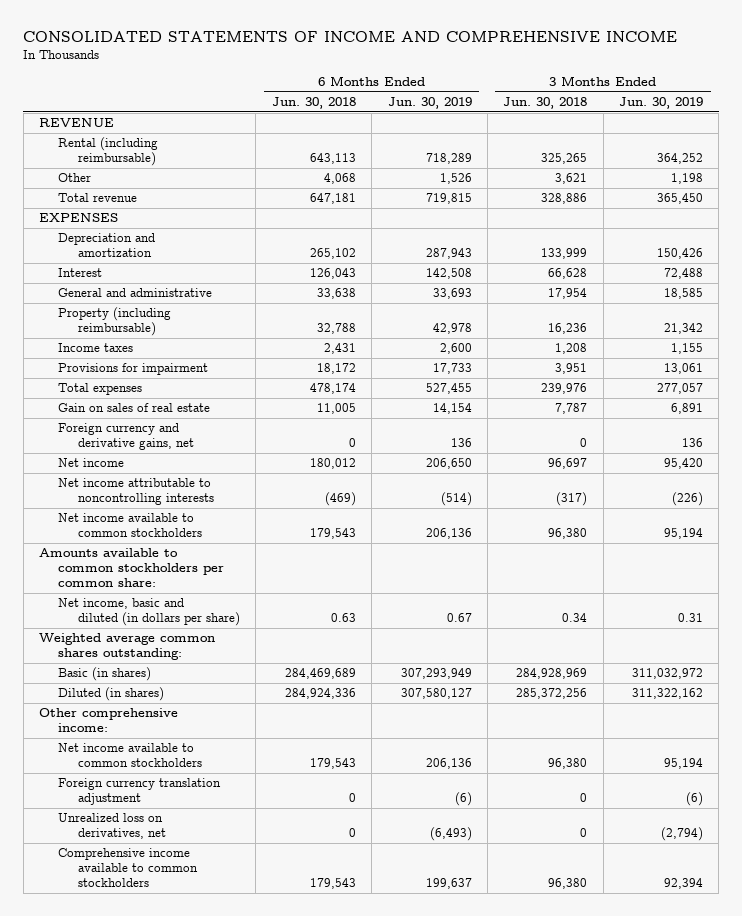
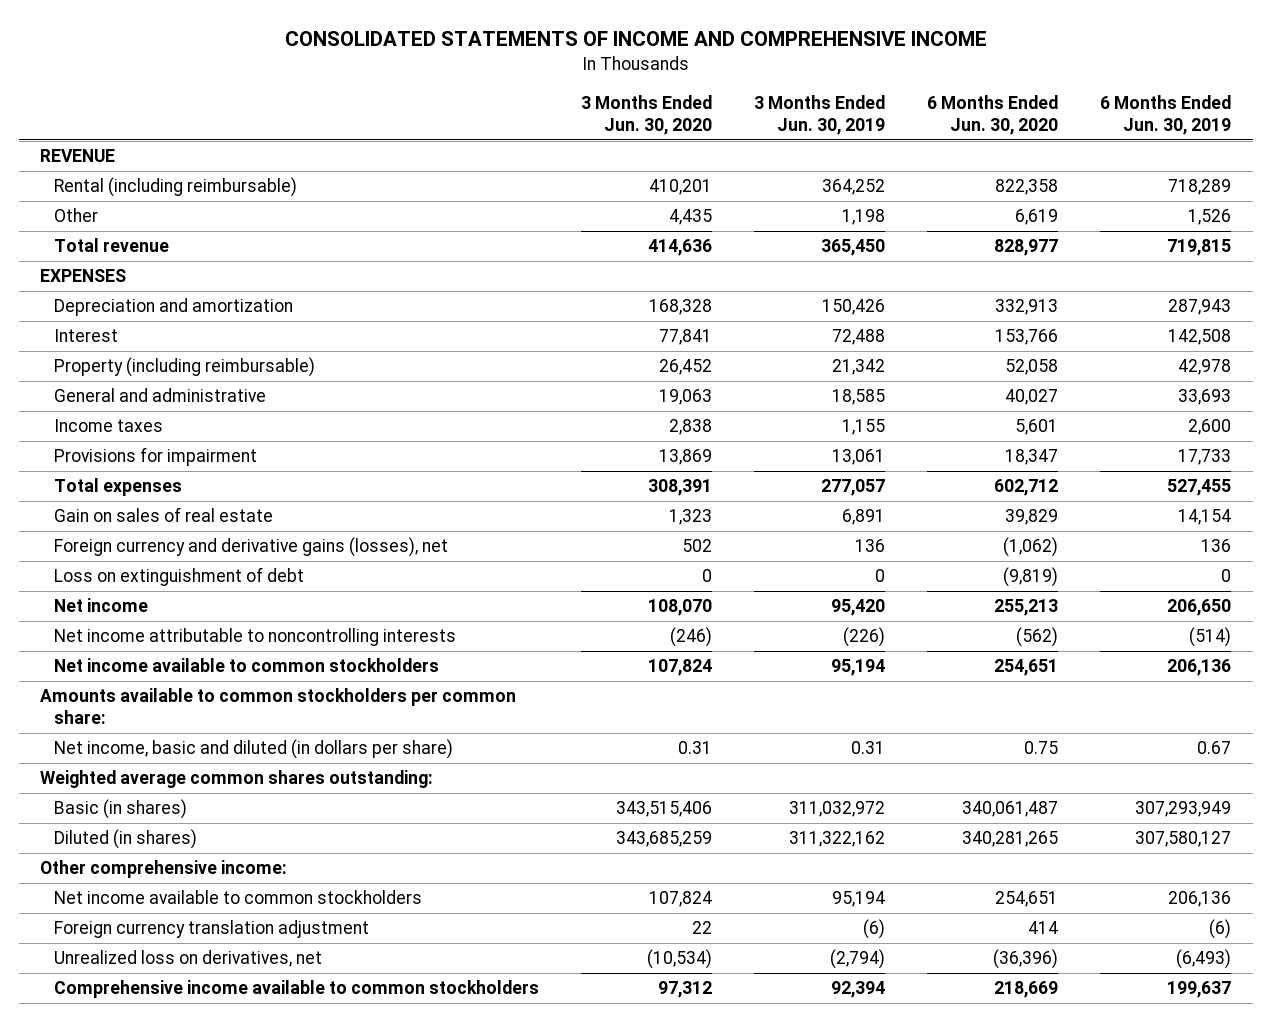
[271,96,356,109] Jun. 30, 2018 -> none
[503,96,588,109] Jun. 30, 2018 -> none
none -> [581,94,713,136] 3 Months Ended Jun. 30, 2020
none -> [927,94,1059,136] 6 Months Ended Jun. 30, 2020
[58,288,213,298] General and administrative -> [54,388,267,403] General and administrative
[58,423,195,451] Foreign currency and derivative gains, net -> [54,537,449,558] Foreign currency and derivative gains (losses), net
none -> [54,567,305,587] Loss on extinguishment of debt

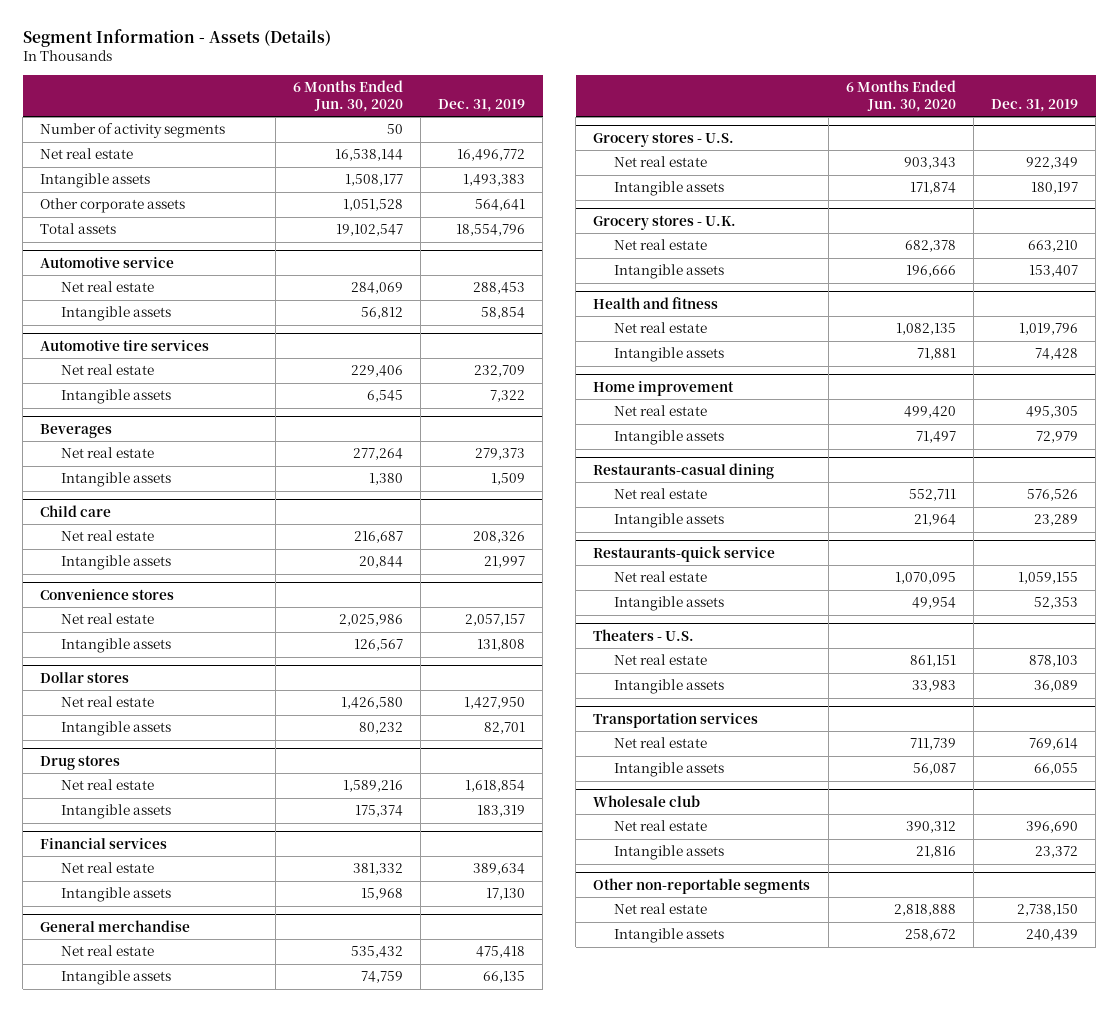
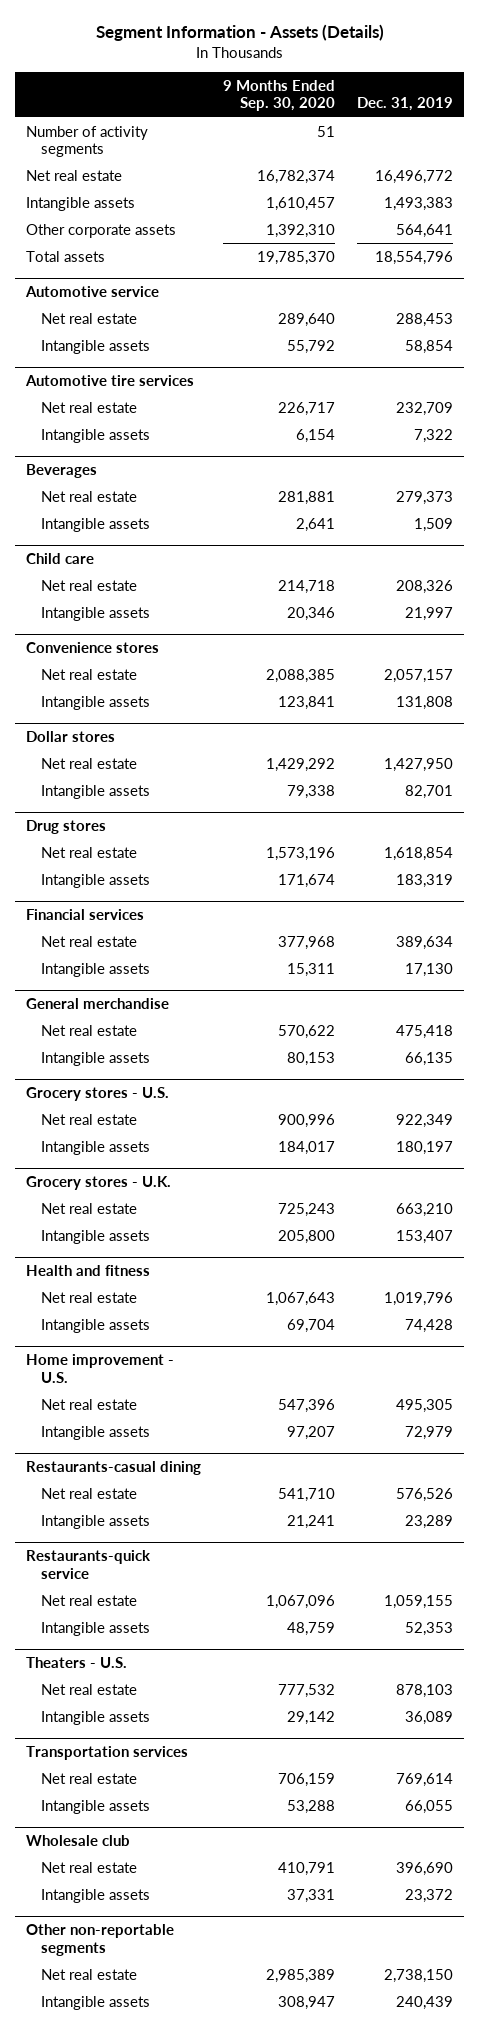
[292,79,403,112] 6 Months Ended Jun. 30, 2020 -> none
none -> [223,80,336,112] 9 Months Ended Sep. 30, 2020
[593,380,735,396] Home improvement -> [26,1354,175,1383] Home improvement - U.S.

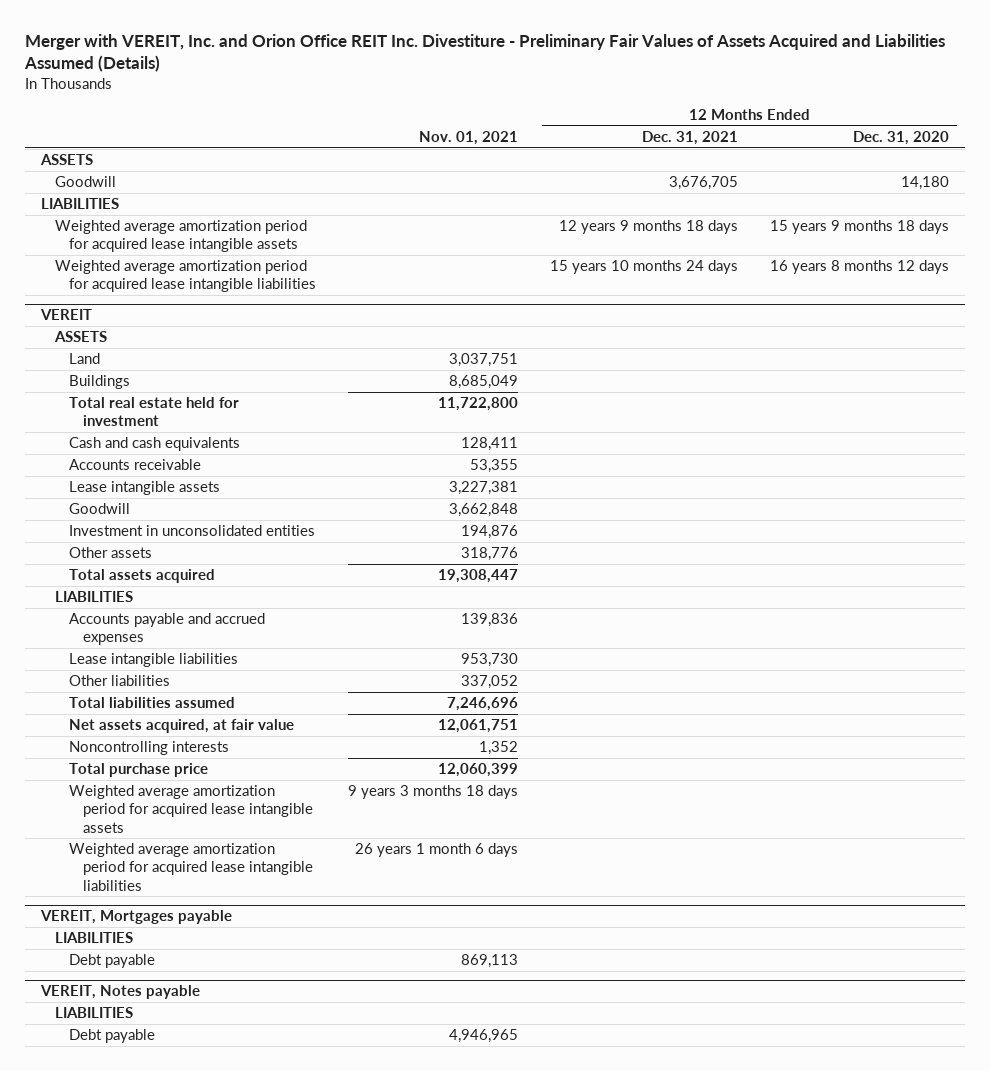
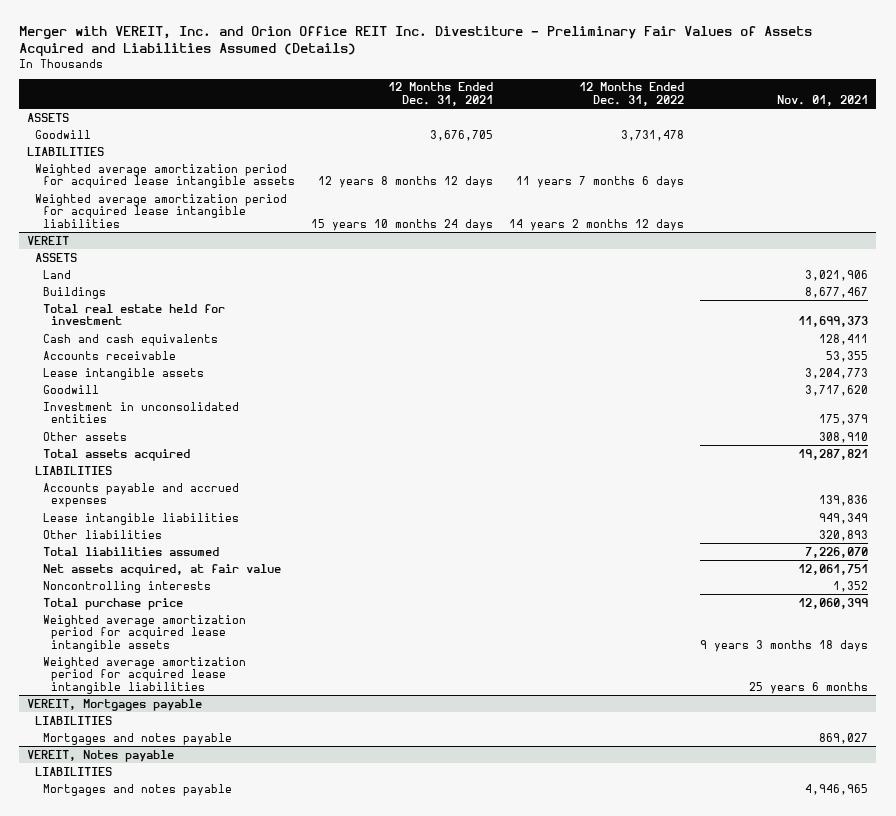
[853,130,950,145] Dec. 31, 2020 -> none
none -> [579,82,685,107] 12 Months Ended Dec. 31, 2022
[559,220,739,235] 12 years 9 months 18 days -> [318,176,494,189] 12 years 8 months 12 days
[448,353,518,368] 3,037,751 -> [805,269,869,281] 3,021,906
[448,375,518,390] 8,685,049 -> [805,286,869,298] 8,677,467
[437,397,518,412] 11,722,800 -> [798,316,869,328] 11,699,373
[448,481,518,496] 3,227,381 -> [805,367,869,379] 3,204,773
[448,503,518,518] 3,662,848 -> [805,384,869,396] 3,717,620
[460,525,518,540] 194,876 -> [819,414,869,426] 175,379
[460,547,518,562] 318,776 -> [819,431,869,443] 308,910
[437,569,518,584] 19,308,447 -> [798,448,869,460] 19,287,821
[460,653,518,668] 953,730 -> [819,512,869,524] 949,349
[460,675,518,690] 337,052 -> [819,529,869,541] 320,893
[446,697,518,712] 7,246,696 -> [805,546,869,558] 7,226,070
[354,843,518,858] 26 years 1 month 6 days -> [749,682,869,695] 25 years 6 months
[68,954,155,969] Debt payable -> [43,732,233,745] Mortgages and notes payable
[460,954,518,969] 869,113 -> [819,732,869,744] 869,027
[68,1029,155,1044] Debt payable -> [43,783,233,796] Mortgages and notes payable

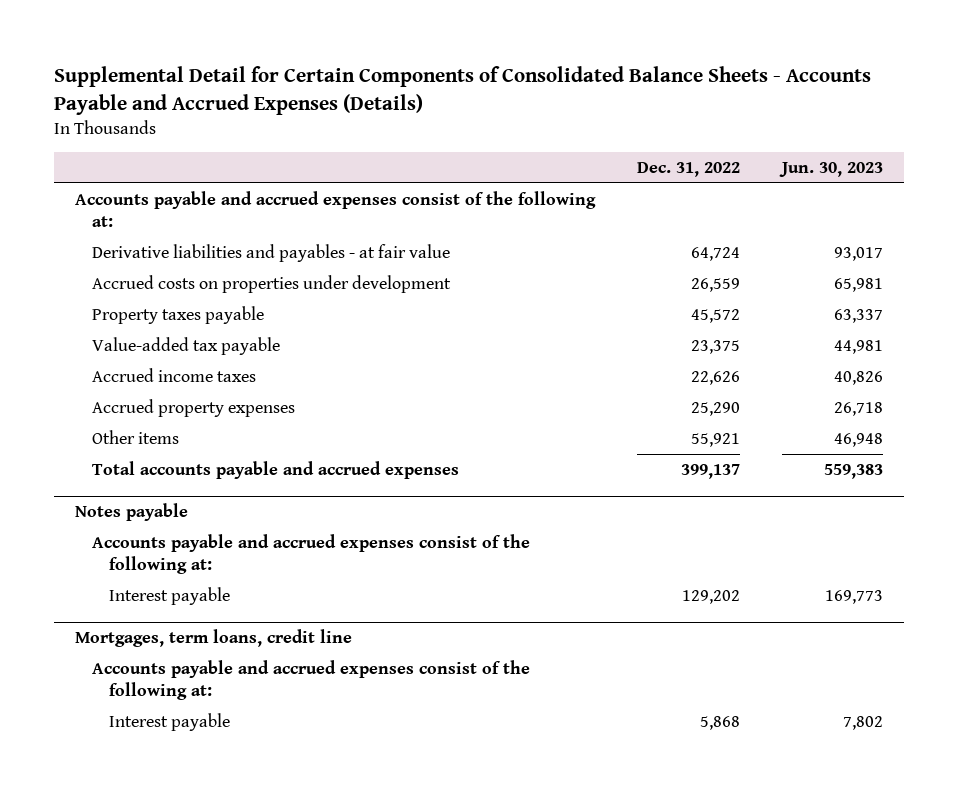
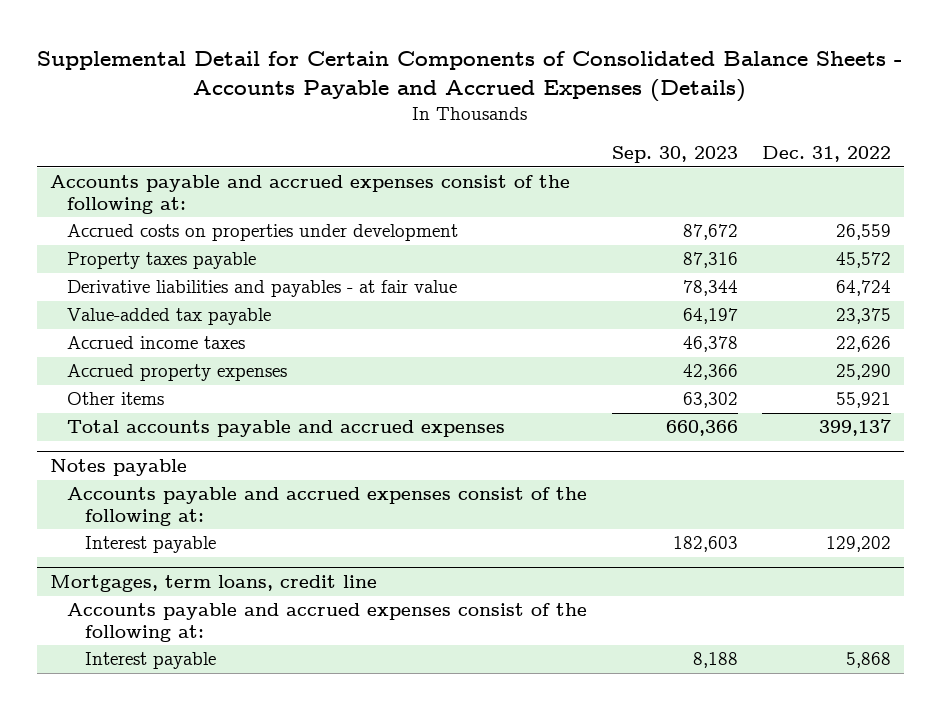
[778,162,883,178] Jun. 30, 2023 -> none
none -> [611,146,738,164] Sep. 30, 2023
[91,243,450,262] Derivative liabilities and payables - at fair value -> [67,280,458,298] Derivative liabilities and payables - at fair value

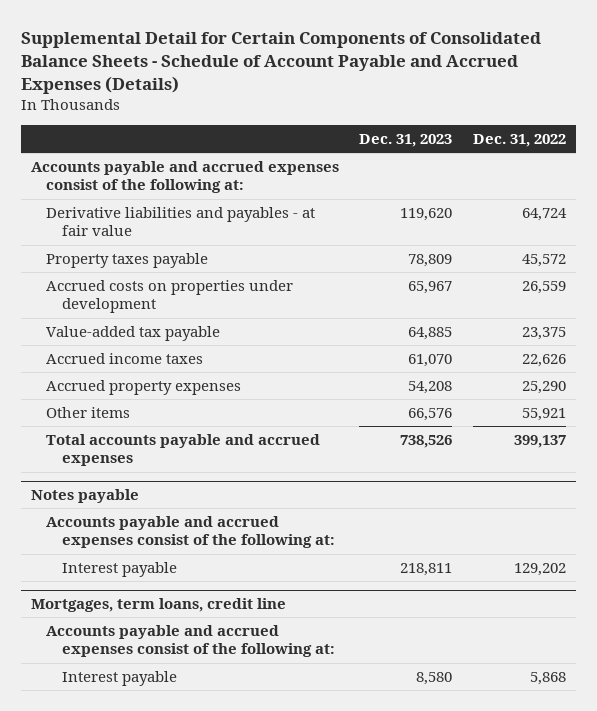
[37,51,903,103] Supplemental Detail for Certain Components of Consolidated Balance Sheets - Accounts Payable and Accrued Expenses (Details) -> [20,31,541,94] Supplemental Detail for Certain Components of Consolidated Balance Sheets - Schedule of Account Payable and Accrued Expenses (Details)
[611,146,738,164] Sep. 30, 2023 -> none
none -> [359,133,453,147] Dec. 31, 2023
[67,252,257,270] Property taxes payable -> [46,252,209,268] Property taxes payable
[67,224,459,242] Accrued costs on properties under development -> [46,279,294,314] Accrued costs on properties under development

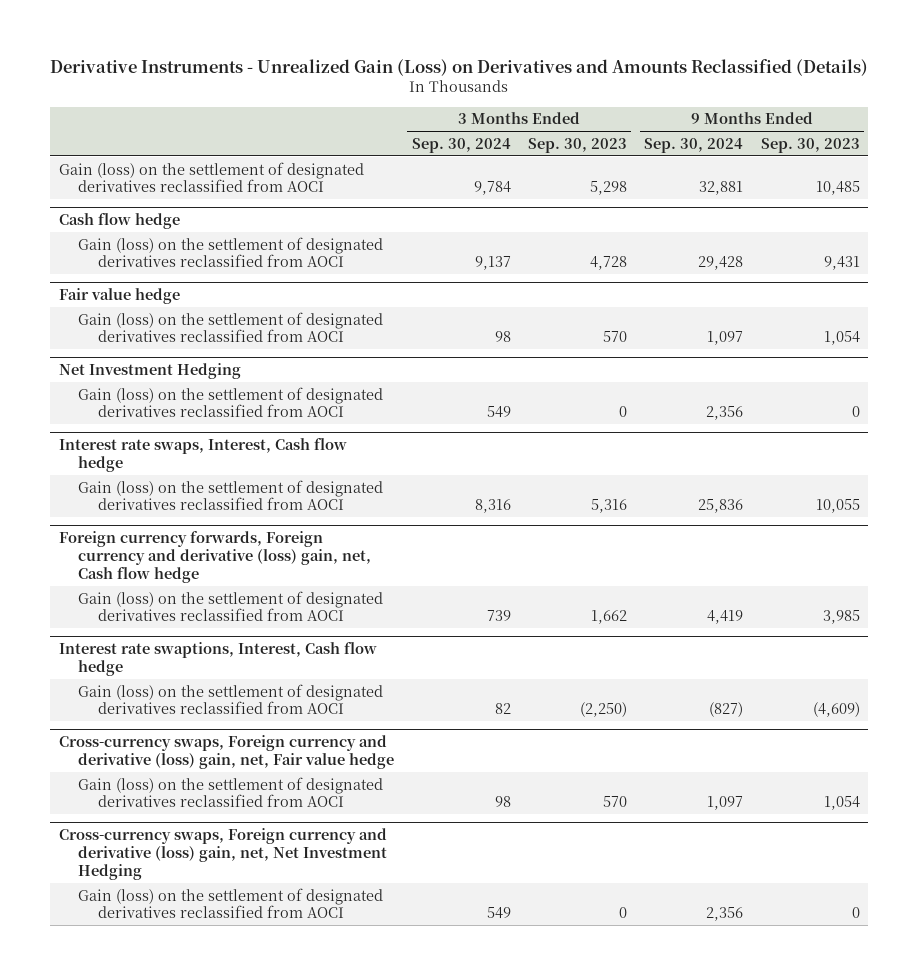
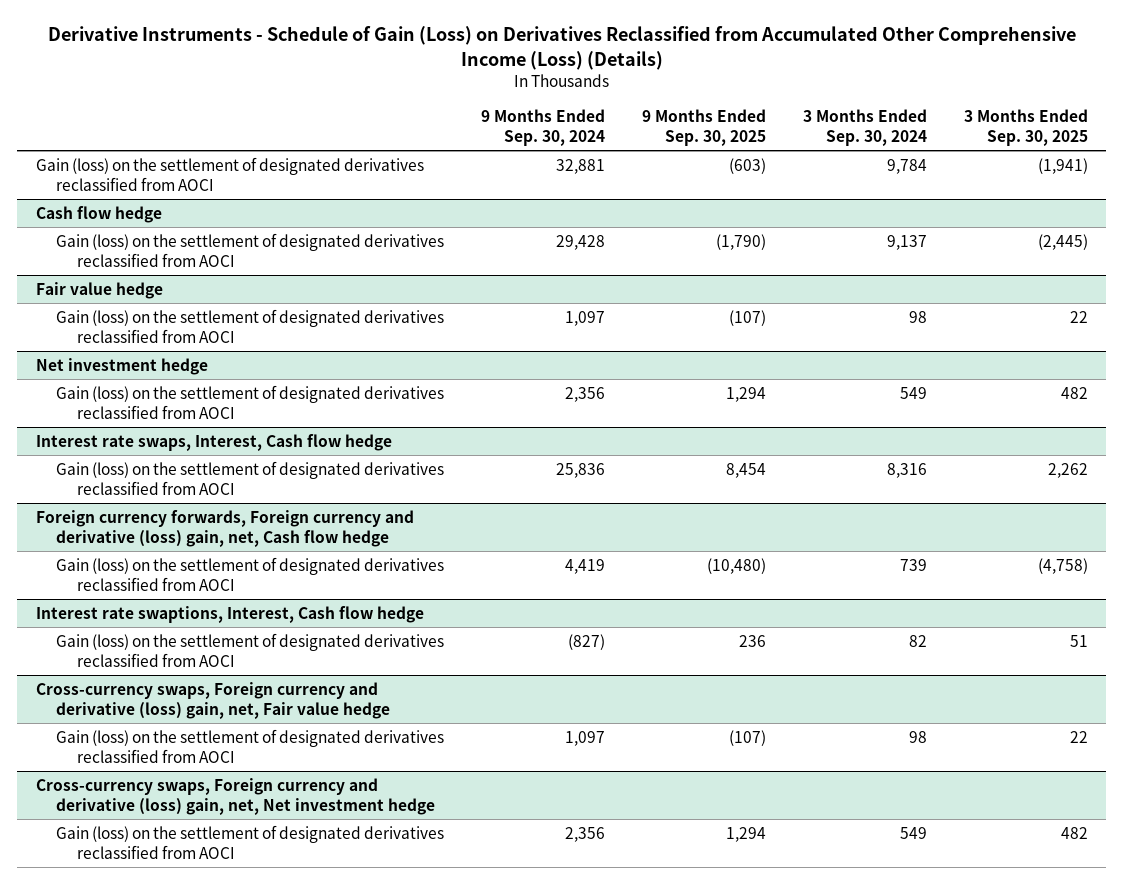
[50,58,869,76] Derivative Instruments - Unrealized Gain (Loss) on Derivatives and Amounts Reclassified (Details) -> [47,26,1076,70] Derivative Instruments - Schedule of Gain (Loss) on Derivatives Reclassified from Accumulated Other Comprehensive Income (Loss) (Details)
[528,137,628,153] Sep. 30, 2023 -> none
[760,137,860,153] Sep. 30, 2023 -> none
none -> [641,109,766,146] 9 Months Ended Sep. 30, 2025
none -> [963,109,1088,146] 3 Months Ended Sep. 30, 2025
[58,363,241,380] Net Investment Hedging -> [35,357,208,375] Net investment hedge
[58,828,388,880] Cross-currency swaps, Foreign currency and derivative (loss) gain, net, Net Investment Hedging -> [35,777,436,815] Cross-currency swaps, Foreign currency and derivative (loss) gain, net, Net investment hedge

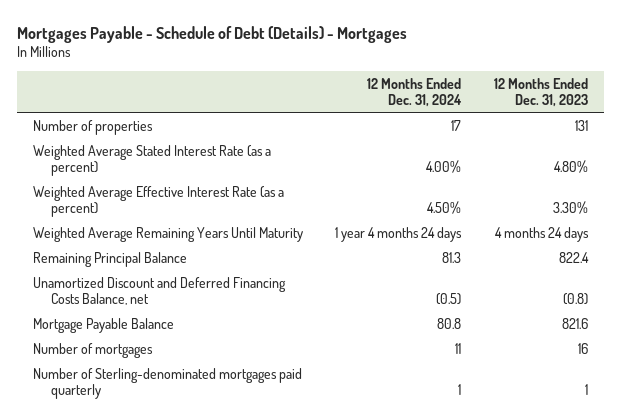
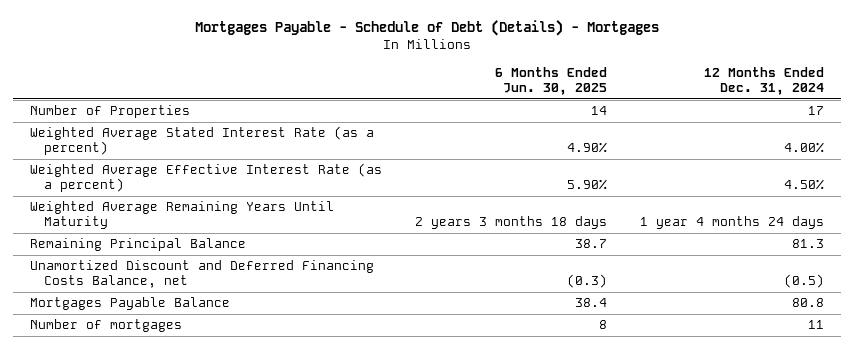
[493,77,588,107] 12 Months Ended Dec. 31, 2023 -> none
none -> [495,66,608,95] 6 Months Ended Jun. 30, 2025
[33,119,154,135] Number of properties -> [29,105,190,119] Number of Properties
[33,317,175,333] Mortgage Payable Balance -> [29,297,230,311] Mortgages Payable Balance
[33,367,303,399] Number of Sterling-denominated mortgages paid quarterly -> none

